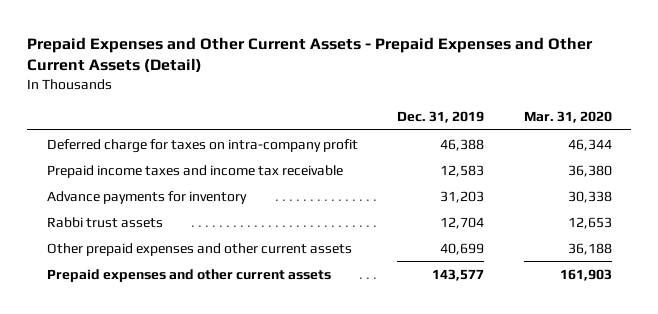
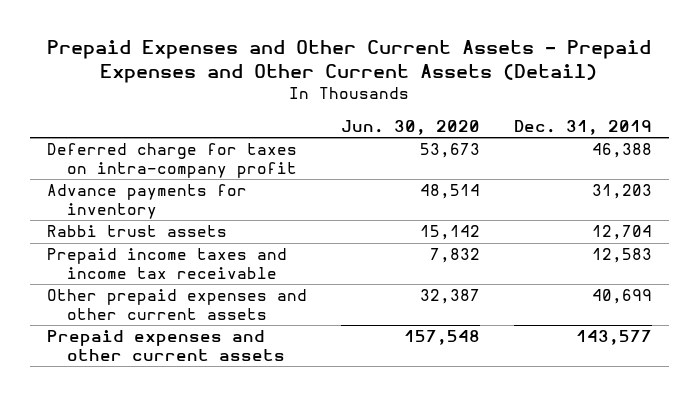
[523,111,612,124] Mar. 31, 2020 -> none
none -> [340,119,480,135] Jun. 30, 2020
[46,164,343,178] Prepaid income taxes and income tax receivable -> [46,248,287,279] Prepaid income taxes and income tax receivable

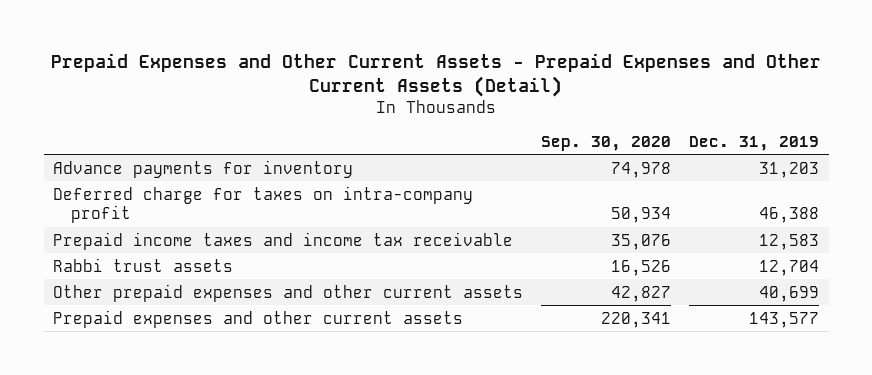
[340,119,480,135] Jun. 30, 2020 -> none
none -> [541,135,672,151] Sep. 30, 2020
[46,143,297,178] Deferred charge for taxes on intra-company profit -> [52,185,473,224] Deferred charge for taxes on intra-company profit
[46,225,227,238] Rabbi trust assets -> [52,257,233,272] Rabbi trust assets

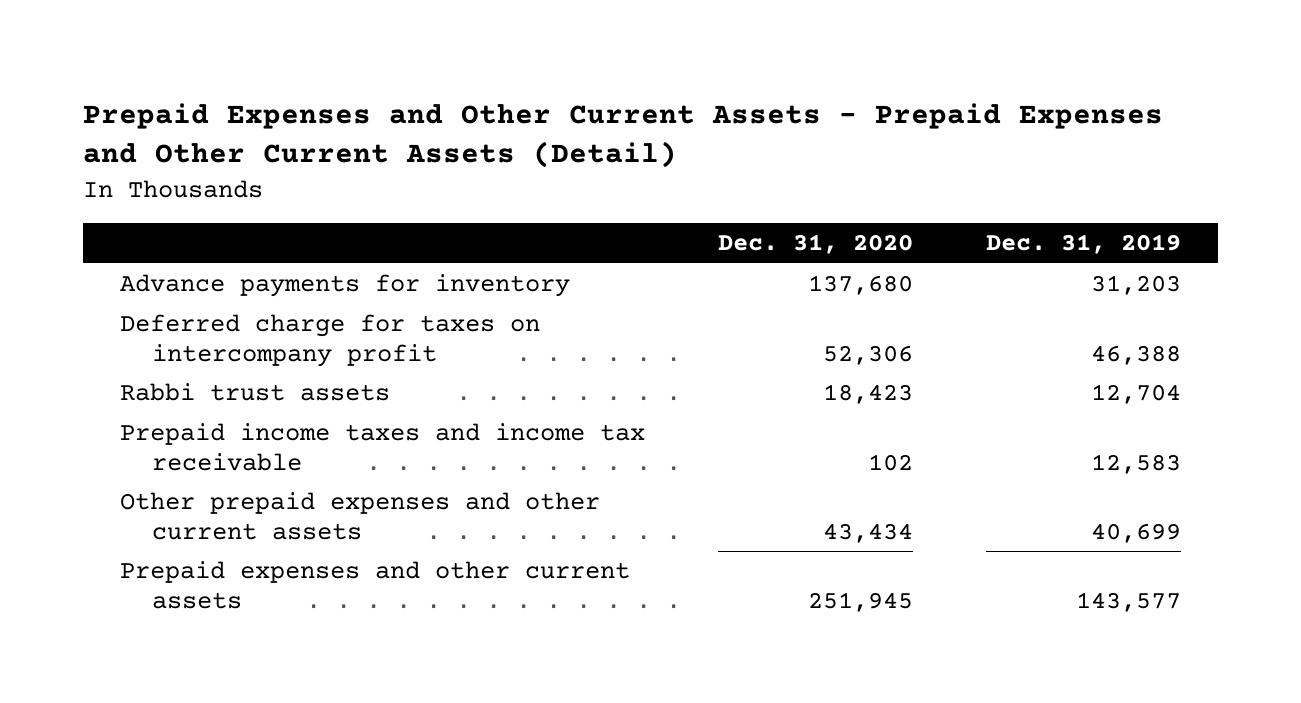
[541,135,672,151] Sep. 30, 2020 -> none
none -> [717,233,913,254] Dec. 31, 2020
[52,185,473,224] Deferred charge for taxes on intra-company profit -> [119,314,540,367] Deferred charge for taxes on intercompany profit
[52,231,513,250] Prepaid income taxes and income tax receivable -> [119,423,645,471] Prepaid income taxes and income tax receivable

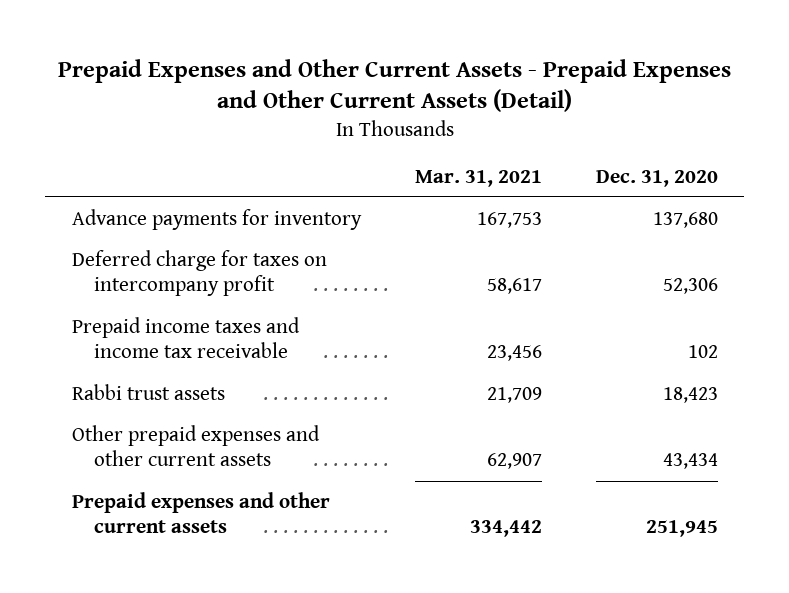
[986,233,1182,254] Dec. 31, 2019 -> none
none -> [414,169,542,187] Mar. 31, 2021
[119,383,390,402] Rabbi trust assets -> [71,383,225,400] Rabbi trust assets

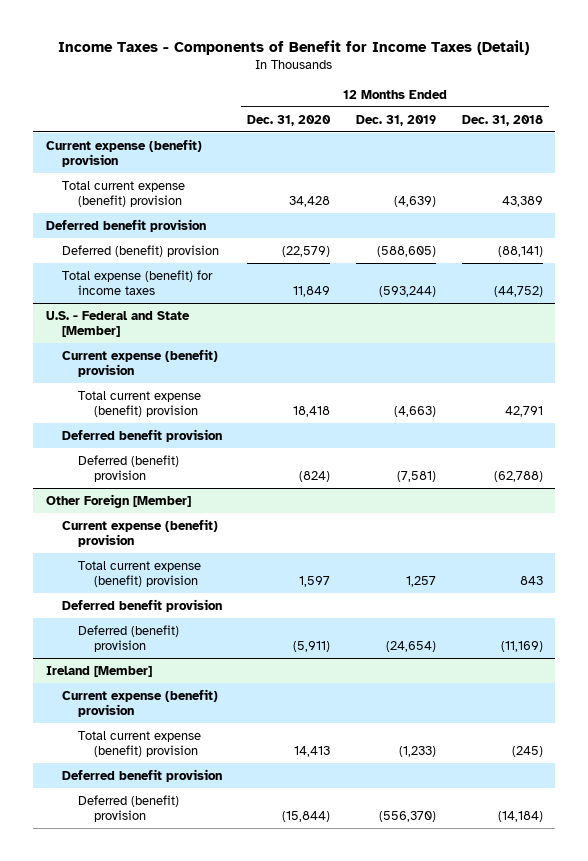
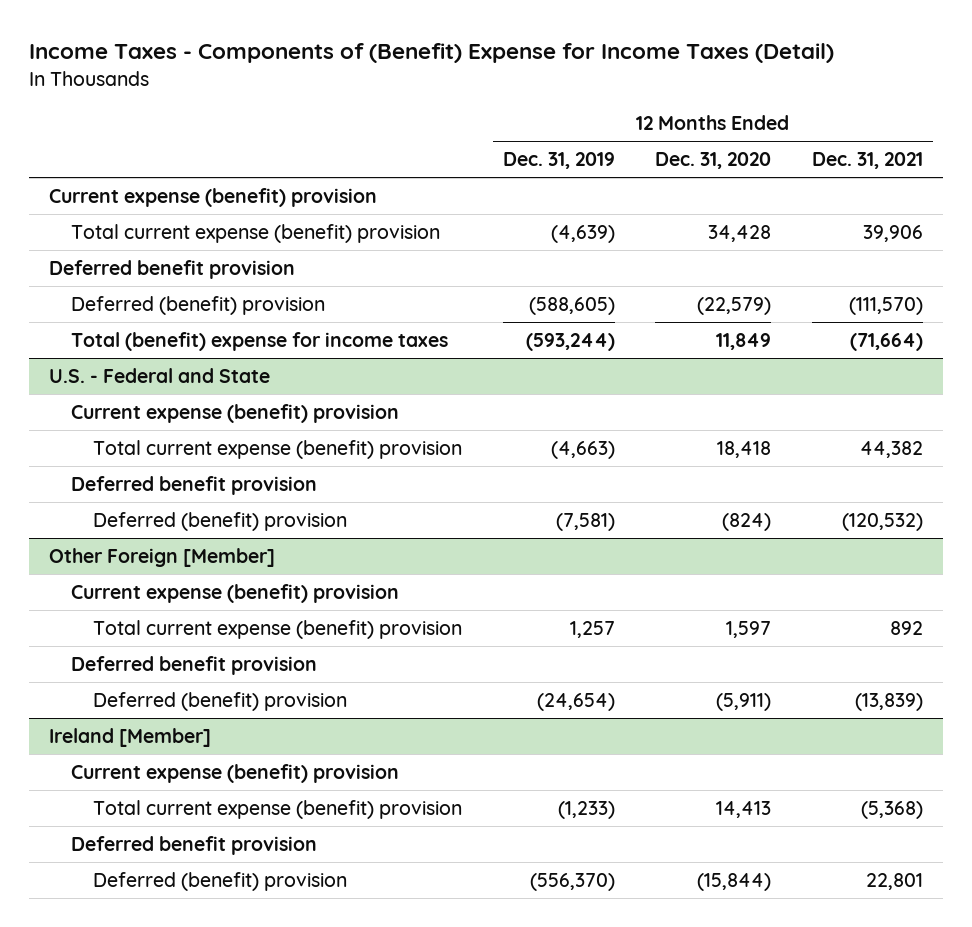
[58,40,530,56] Income Taxes - Components of Benefit for Income Taxes (Detail) -> [29,43,835,64] Income Taxes - Components of (Benefit) Expense for Income Taxes (Detail)
[461,114,543,126] Dec. 31, 2018 -> none
none -> [812,152,924,170] Dec. 31, 2021
[61,269,213,296] Total expense (benefit) for income taxes -> [71,331,449,351] Total (benefit) expense for income taxes
[45,310,190,338] U.S. - Federal and State [Member] -> [49,367,271,383] U.S. - Federal and State

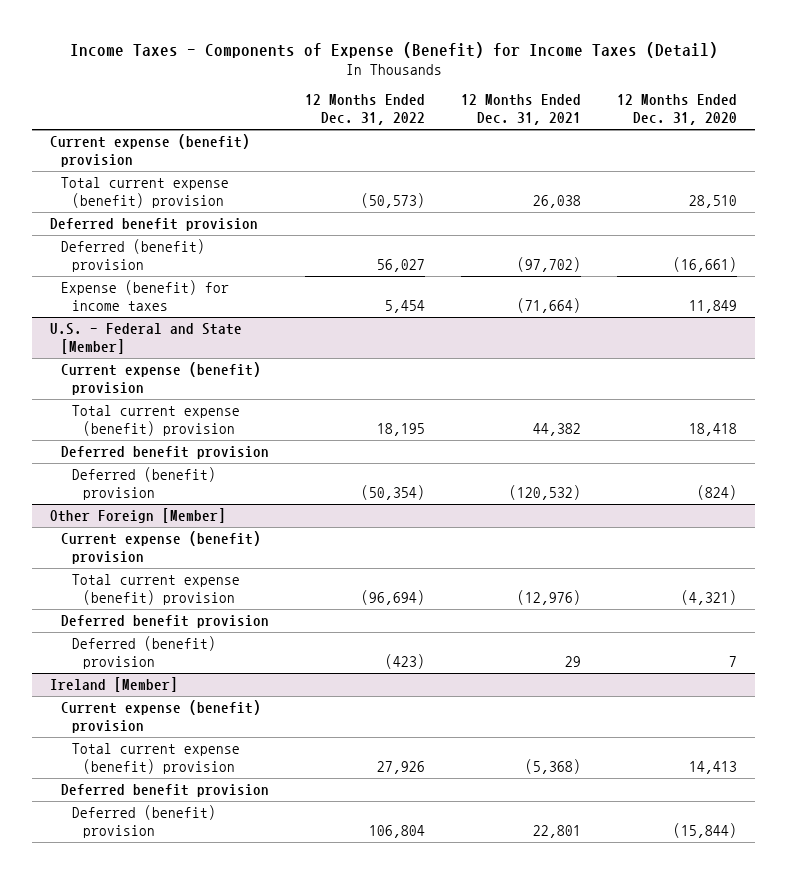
[29,43,835,64] Income Taxes - Components of (Benefit) Expense for Income Taxes (Detail) -> [69,41,718,58] Income Taxes - Components of Expense (Benefit) for Income Taxes (Detail)
[502,152,615,170] Dec. 31, 2019 -> none
none -> [305,94,426,126] 12 Months Ended Dec. 31, 2022
[708,224,772,242] 34,428 -> [688,195,737,209] 28,510
[863,224,924,242] 39,906 -> [533,195,582,209] 26,038
[697,296,772,315] (22,579) -> [672,257,737,273] (16,661)
[849,296,924,315] (111,570) -> [517,257,582,273] (97,702)
[71,331,449,351] Total (benefit) expense for income taxes -> [61,279,230,312] Expense (benefit) for income taxes
[49,367,271,383] U.S. - Federal and State -> [50,322,243,355] U.S. - Federal and State [Member]
[726,620,772,638] 1,597 -> [680,590,737,606] (4,321)
[890,620,924,635] 892 -> [517,590,582,606] (12,976)
[716,692,772,711] (5,911) -> [728,656,737,668] 7
[855,692,924,711] (13,839) -> [565,656,582,668] 29

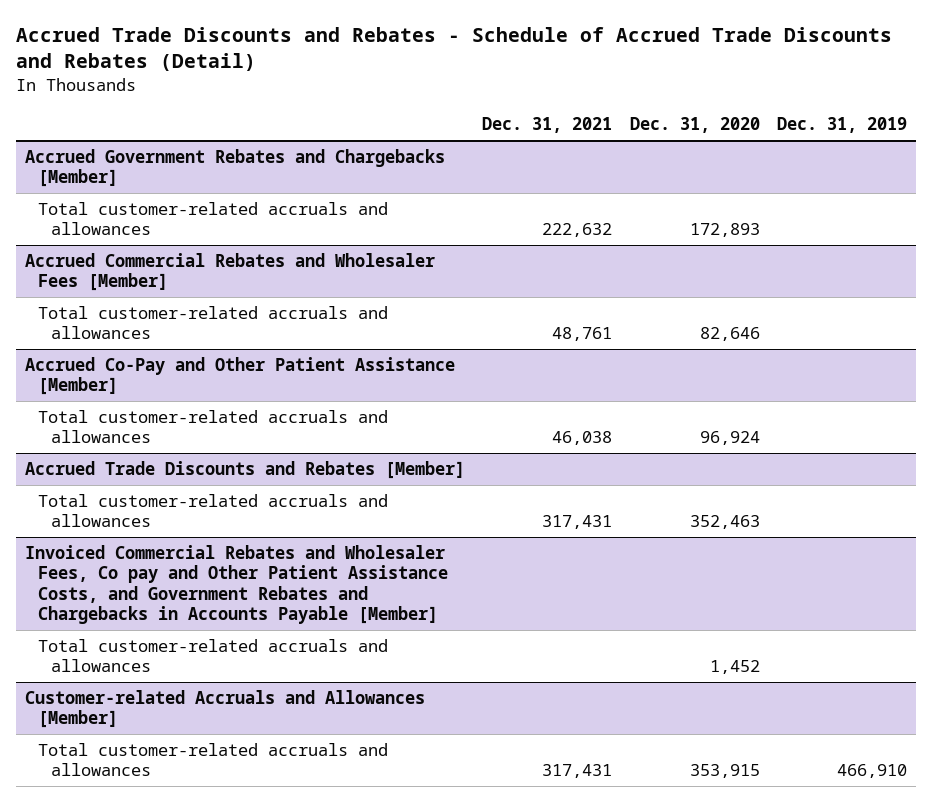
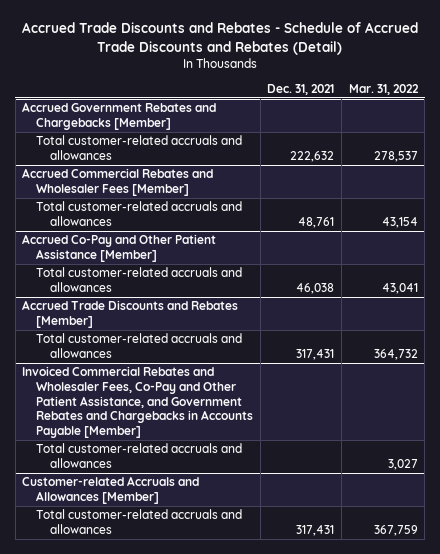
[629,117,760,134] Dec. 31, 2020 -> none
[777,117,908,134] Dec. 31, 2019 -> none
none -> [348,83,419,95] Mar. 31, 2022
[24,545,449,625] Invoiced Commercial Rebates and Wholesaler Fees, Co pay and Other Patient Assistance Costs, and Government Rebates and Chargebacks in Accounts Payable [Member] -> [22,366,254,439] Invoiced Commercial Rebates and Wholesaler Fees, Co-Pay and Other Patient Assistance, and Government Rebates and Chargebacks in Accounts Payable [Member]

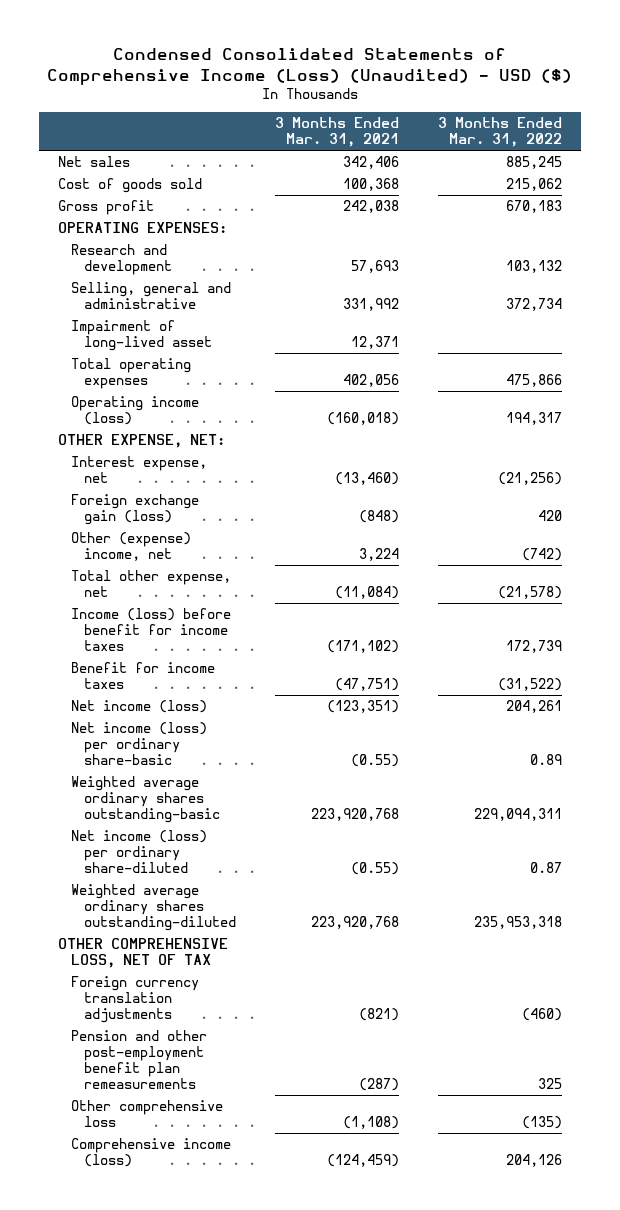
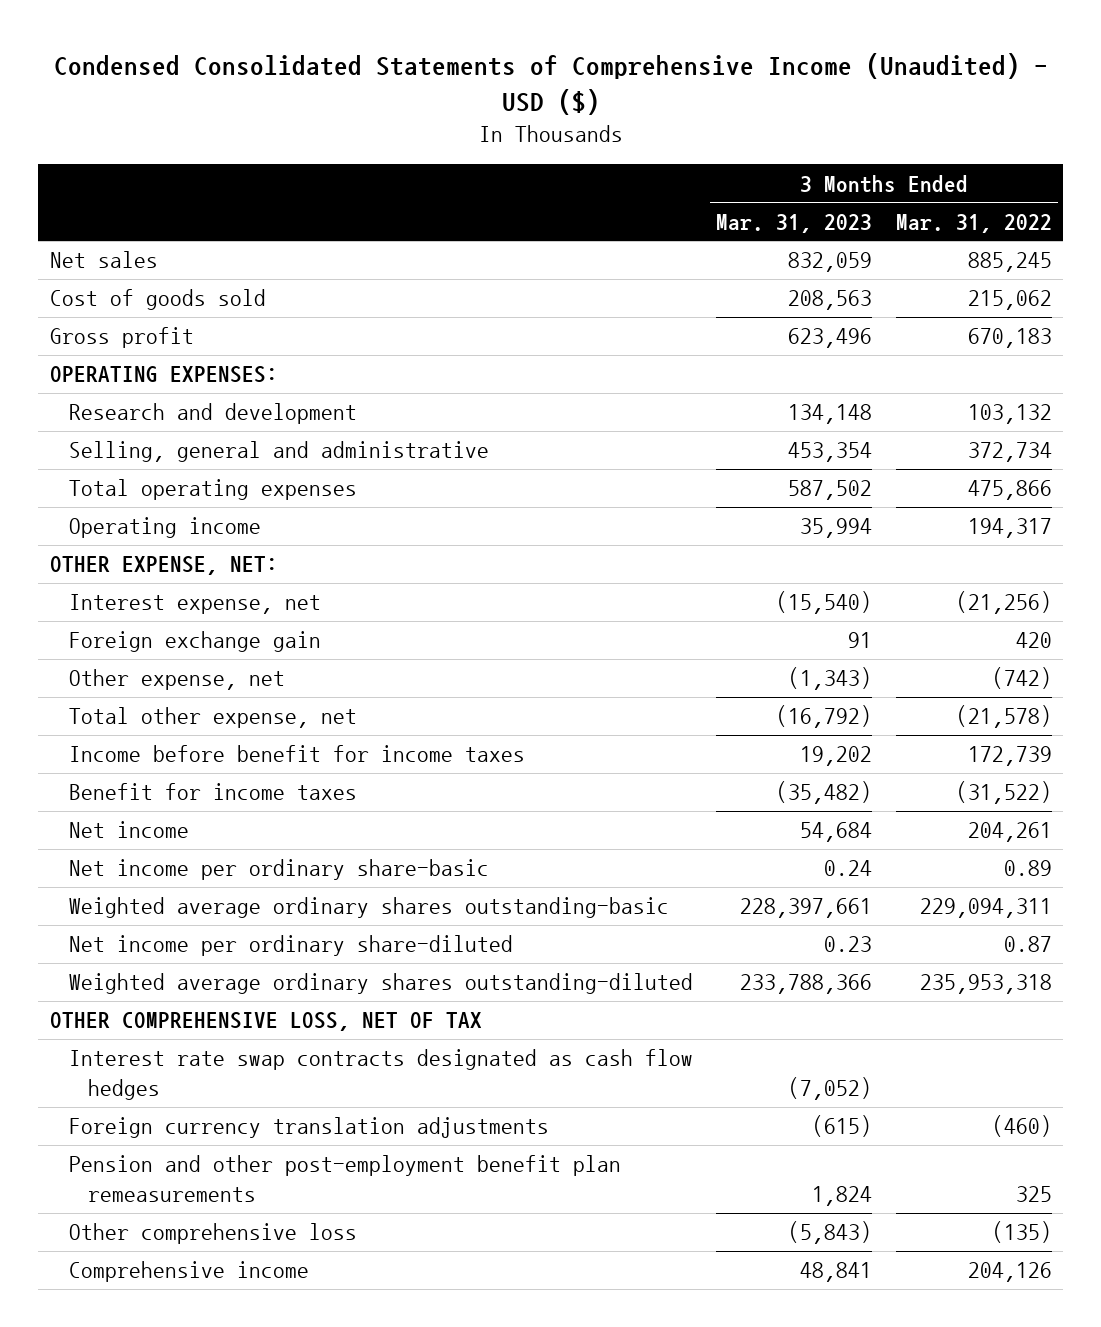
[47,47,573,85] Condensed Consolidated Statements of Comprehensive Income (Loss) (Unaudited) - USD ($) -> [53,52,1048,115] Condensed Consolidated Statements of Comprehensive Income (Unaudited) - USD ($)
[275,117,400,148] 3 Months Ended Mar. 31, 2021 -> none
none -> [716,213,873,233] Mar. 31, 2023
[71,320,213,352] Impairment of long-lived asset -> none
[71,396,200,426] Operating income (loss) -> [68,517,261,539] Operating income
[71,494,200,526] Foreign exchange gain (loss) -> [68,631,321,653] Foreign exchange gain
[71,532,192,562] Other (expense) income, net -> [68,669,285,691] Other expense, net
[71,608,232,651] Income (loss) before benefit for income taxes -> [68,745,525,763] Income before benefit for income taxes
[71,700,208,714] Net income (loss) -> [68,821,189,839] Net income
[71,722,208,765] Net income (loss) per ordinary share-basic -> [68,859,489,881] Net income per ordinary share-basic
[71,830,208,873] Net income (loss) per ordinary share-diluted -> [68,935,513,957] Net income per ordinary share-diluted
none -> [68,1049,693,1101] Interest rate swap contracts designated as cash flow hedges
[71,1138,232,1168] Comprehensive income (loss) -> [68,1261,309,1283] Comprehensive income

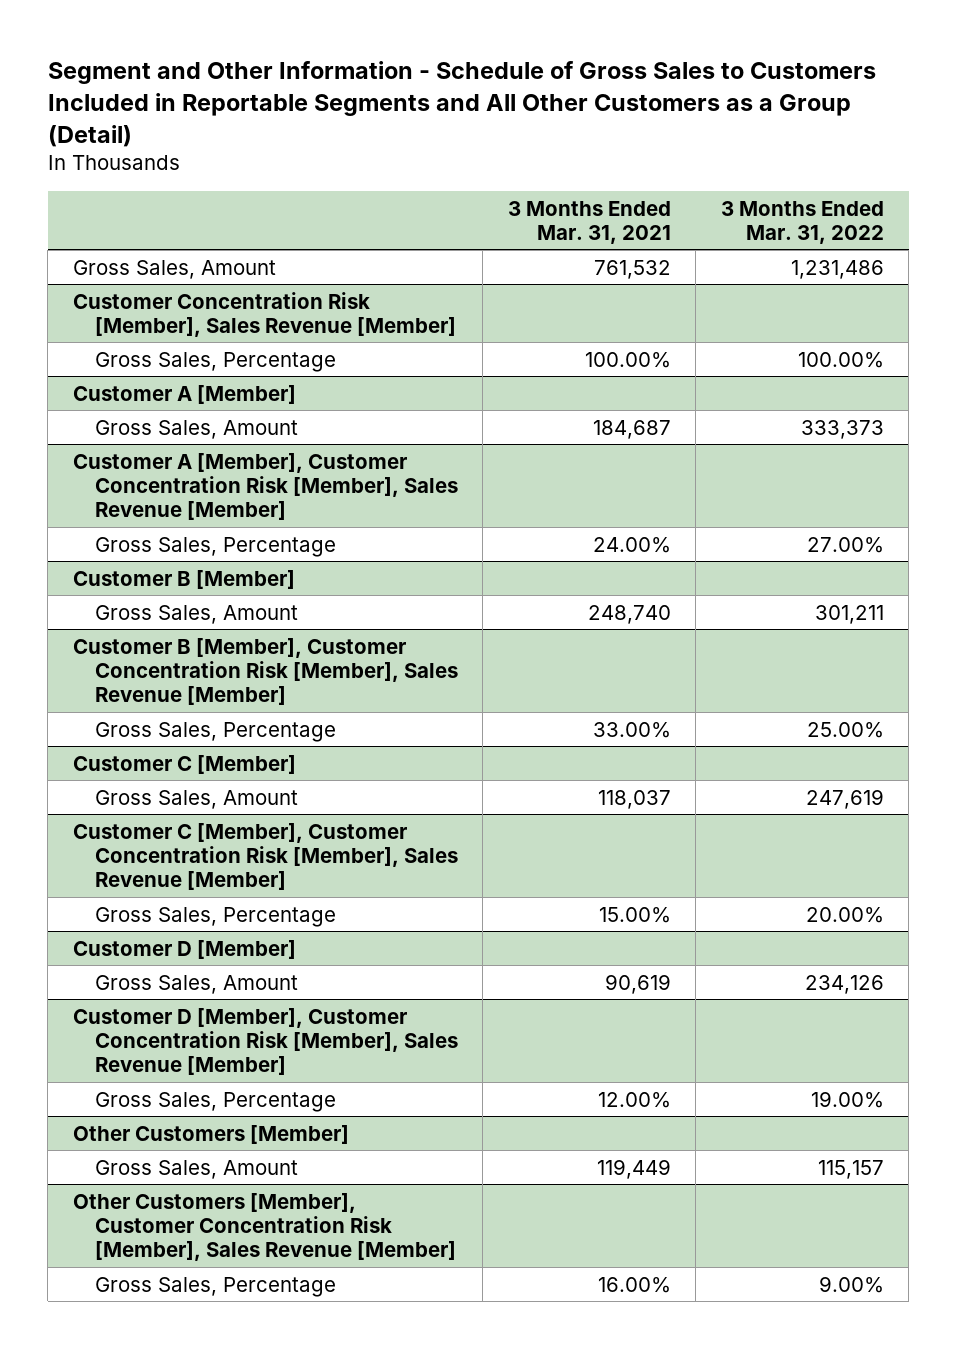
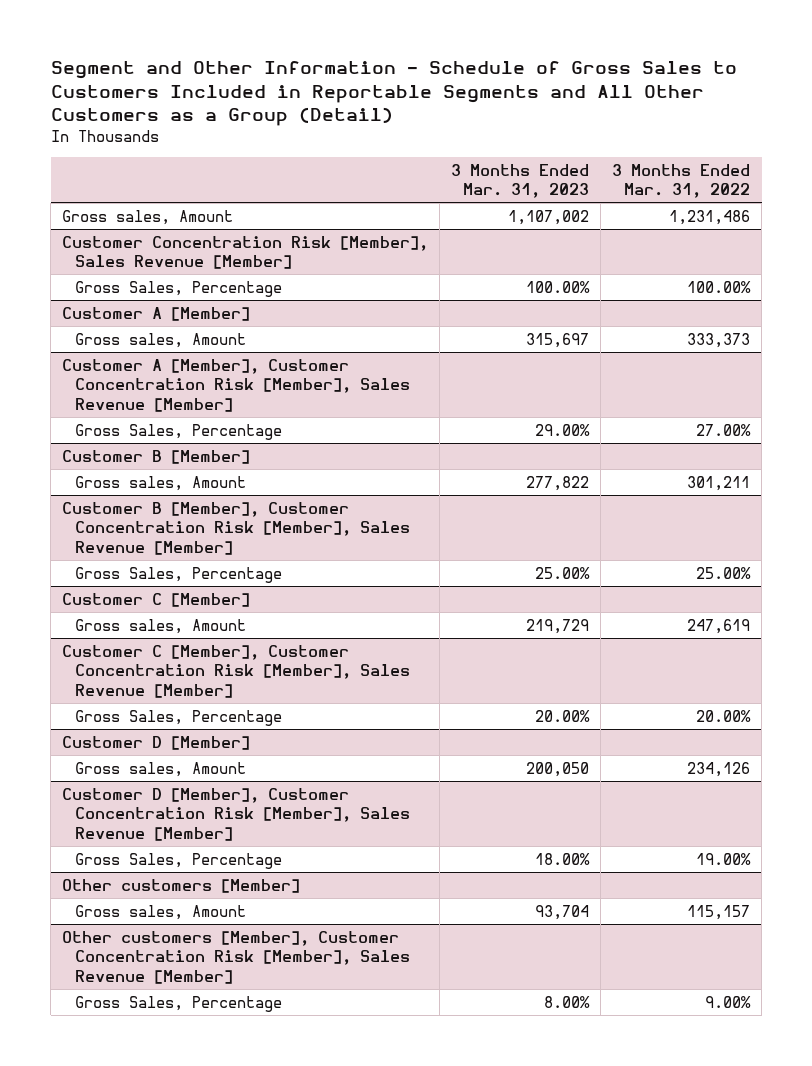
[507,200,671,244] 3 Months Ended Mar. 31, 2021 -> none
none -> [451,163,590,199] 3 Months Ended Mar. 31, 2023
[72,259,276,279] Gross Sales, Amount -> [62,209,234,225] Gross sales, Amount
[94,419,298,439] Gross Sales, Amount -> [74,332,246,348] Gross sales, Amount
[94,604,298,624] Gross Sales, Amount -> [74,475,246,491] Gross sales, Amount
[94,789,298,809] Gross Sales, Amount -> [74,618,246,634] Gross sales, Amount
[94,974,298,994] Gross Sales, Amount -> [74,761,246,777] Gross sales, Amount
[72,1124,349,1144] Other Customers [Member] -> [62,878,301,893] Other customers [Member]
[94,1159,298,1179] Gross Sales, Amount -> [74,904,246,920] Gross sales, Amount
[72,1192,456,1261] Other Customers [Member], Customer Concentration Risk [Member], Sales Revenue [Member] -> [62,930,410,984] Other customers [Member], Customer Concentration Risk [Member], Sales Revenue [Member]

